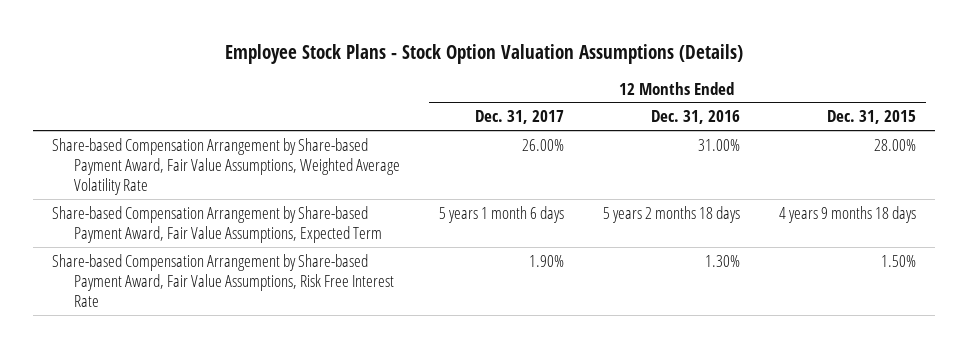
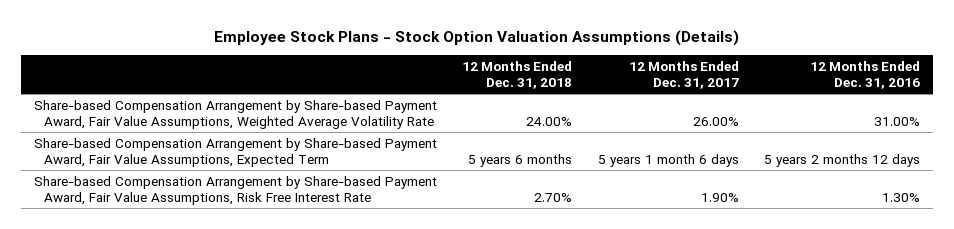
[826,110,916,125] Dec. 31, 2015 -> none
none -> [462,60,573,90] 12 Months Ended Dec. 31, 2018
[602,205,740,223] 5 years 2 months 18 days -> [764,153,921,167] 5 years 2 months 12 days

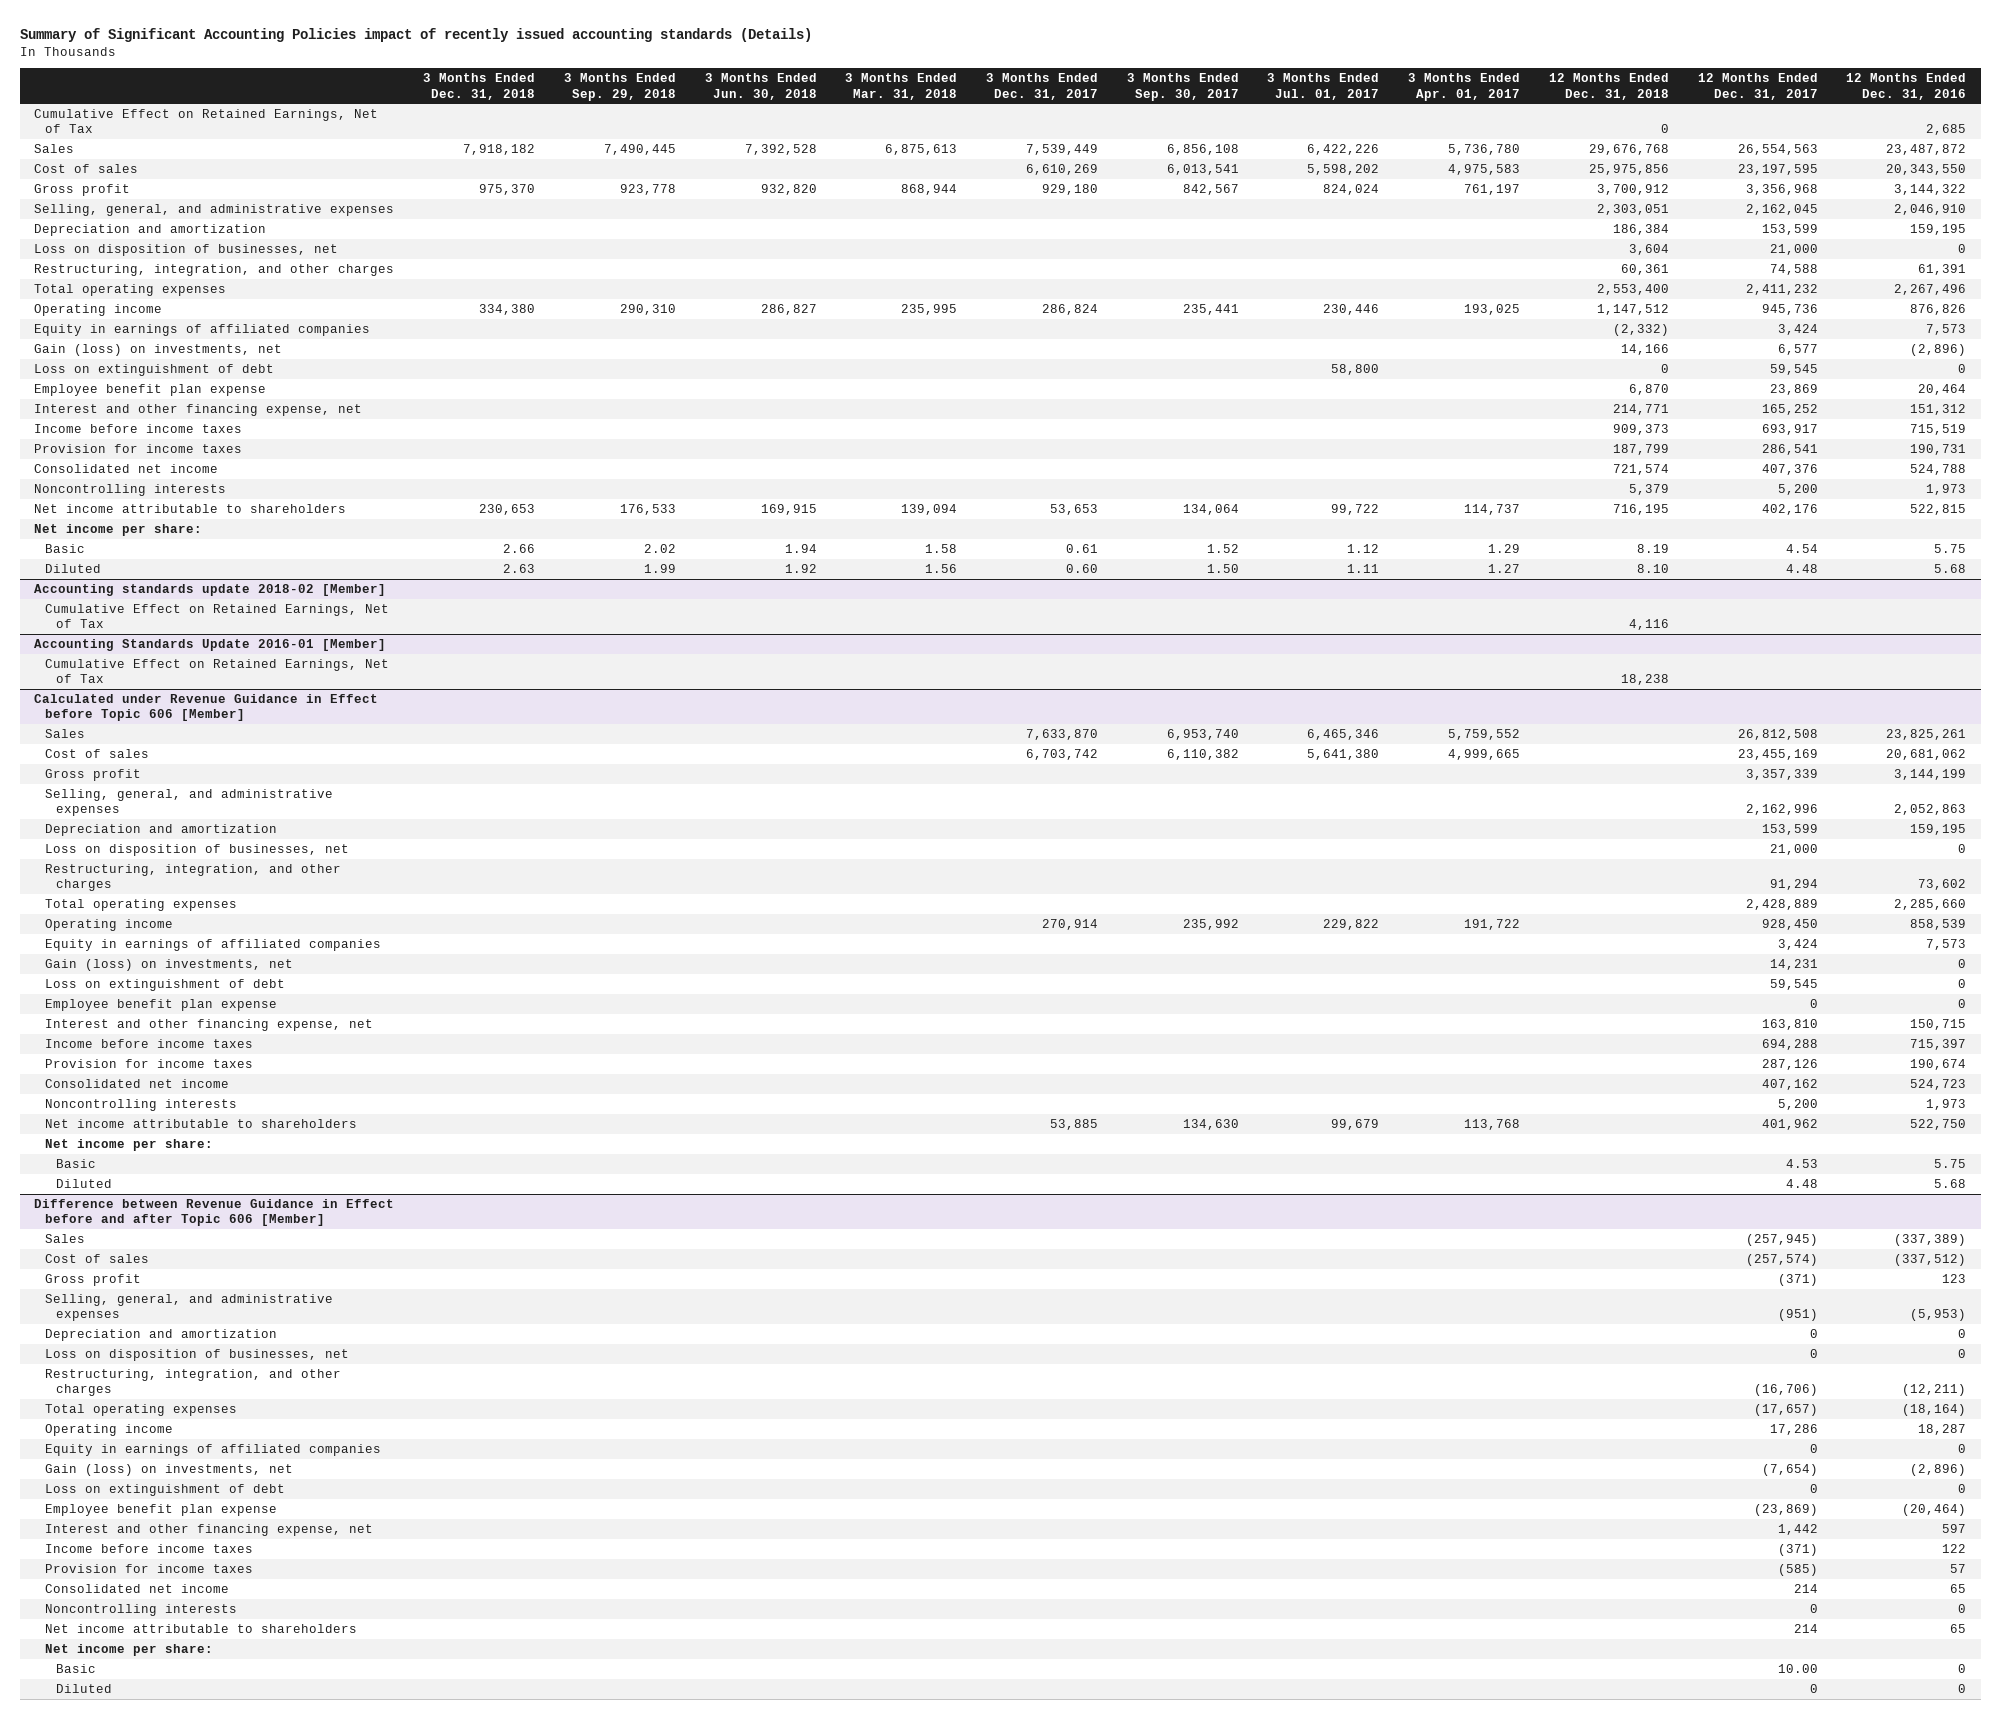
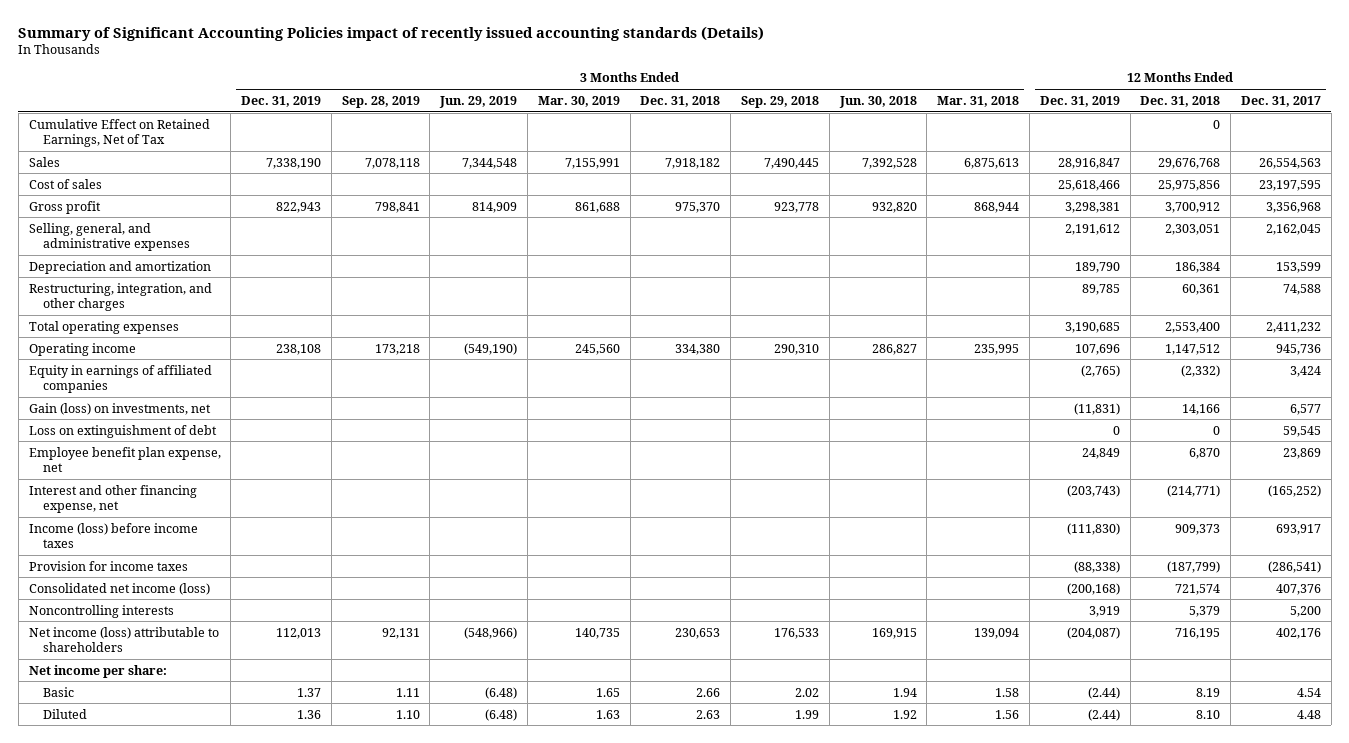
[986,73,1099,100] 3 Months Ended Dec. 31, 2017 -> none
[1126,73,1239,101] 3 Months Ended Sep. 30, 2017 -> none
[1267,73,1380,100] 3 Months Ended Jul. 01, 2017 -> none
[1408,73,1521,101] 3 Months Ended Apr. 01, 2017 -> none
[1846,73,1967,100] 12 Months Ended Dec. 31, 2016 -> none
none -> [241,95,322,107] Dec. 31, 2019
none -> [341,95,420,108] Sep. 28, 2019
none -> [439,95,518,108] Jun. 29, 2019
none -> [537,95,620,107] Mar. 30, 2019
none -> [1039,95,1120,107] Dec. 31, 2019
[34,243,339,256] Loss on disposition of businesses, net -> none
[34,383,267,396] Employee benefit plan expense -> [28,446,221,472] Employee benefit plan expense, net
[1612,403,1669,415] 214,771 -> [1167,484,1221,497] (214,771)
[1761,403,1818,415] 165,252 -> [1267,484,1321,497] (165,252)
[34,423,243,433] Income before income taxes -> [28,522,198,548] Income (loss) before income taxes
[1612,443,1669,455] 187,799 -> [1167,560,1221,573] (187,799)
[1761,443,1818,455] 286,541 -> [1267,560,1321,573] (286,541)
[34,463,219,473] Consolidated net income -> [28,582,210,595] Consolidated net income (loss)
[34,503,347,513] Net income attributable to shareholders -> [28,626,219,652] Net income (loss) attributable to shareholders
[34,583,387,596] Accounting standards update 2018-02 [Member] -> none
[45,603,390,629] Cumulative Effect on Retained Earnings, Net of Tax -> none
[34,638,387,651] Accounting Standards Update 2016-01 [Member] -> none
[45,658,390,684] Cumulative Effect on Retained Earnings, Net of Tax -> none
[34,693,379,722] Calculated under Revenue Guidance in Effect before Topic 606 [Member] -> none
[45,728,86,738] Sales -> none
[45,748,150,758] Cost of sales -> none
[45,768,142,781] Gross profit -> none
[45,788,334,817] Selling, general, and administrative expenses -> none
[45,823,278,836] Depreciation and amortization -> none
[45,843,350,856] Loss on disposition of businesses, net -> none
[45,863,342,892] Restructuring, integration, and other charges -> none
[45,898,238,911] Total operating expenses -> none
[45,918,174,931] Operating income -> none
[45,938,382,951] Equity in earnings of affiliated companies -> none
[45,958,294,971] Gain (loss) on investments, net -> none
[45,978,286,991] Loss on extinguishment of debt -> none
[45,998,278,1011] Employee benefit plan expense -> none
[45,1018,374,1031] Interest and other financing expense, net -> none
[45,1038,254,1048] Income before income taxes -> none
[45,1058,254,1068] Provision for income taxes -> none
[45,1078,230,1088] Consolidated net income -> none
[45,1098,238,1111] Noncontrolling interests -> none
[45,1118,358,1128] Net income attributable to shareholders -> none
[45,1138,214,1151] Net income per share: -> none
[56,1158,97,1168] Basic -> none
[56,1178,113,1188] Diluted -> none
[34,1198,395,1227] Difference between Revenue Guidance in Effect before and after Topic 606 [Member] -> none
[45,1233,86,1243] Sales -> none
[45,1253,150,1263] Cost of sales -> none
[45,1273,142,1286] Gross profit -> none
[45,1293,334,1322] Selling, general, and administrative expenses -> none
[45,1328,278,1341] Depreciation and amortization -> none
[45,1348,350,1361] Loss on disposition of businesses, net -> none
[45,1368,342,1397] Restructuring, integration, and other charges -> none
[45,1403,238,1416] Total operating expenses -> none
[45,1423,174,1436] Operating income -> none
[45,1443,382,1456] Equity in earnings of affiliated companies -> none
[45,1463,294,1476] Gain (loss) on investments, net -> none
[45,1483,286,1496] Loss on extinguishment of debt -> none
[45,1503,278,1516] Employee benefit plan expense -> none
[45,1523,374,1536] Interest and other financing expense, net -> none
[45,1543,254,1553] Income before income taxes -> none
[45,1563,254,1573] Provision for income taxes -> none
[45,1583,230,1593] Consolidated net income -> none
[45,1603,238,1616] Noncontrolling interests -> none
[45,1623,358,1633] Net income attributable to shareholders -> none
[45,1643,214,1656] Net income per share: -> none
[56,1663,97,1673] Basic -> none
[56,1683,113,1693] Diluted -> none

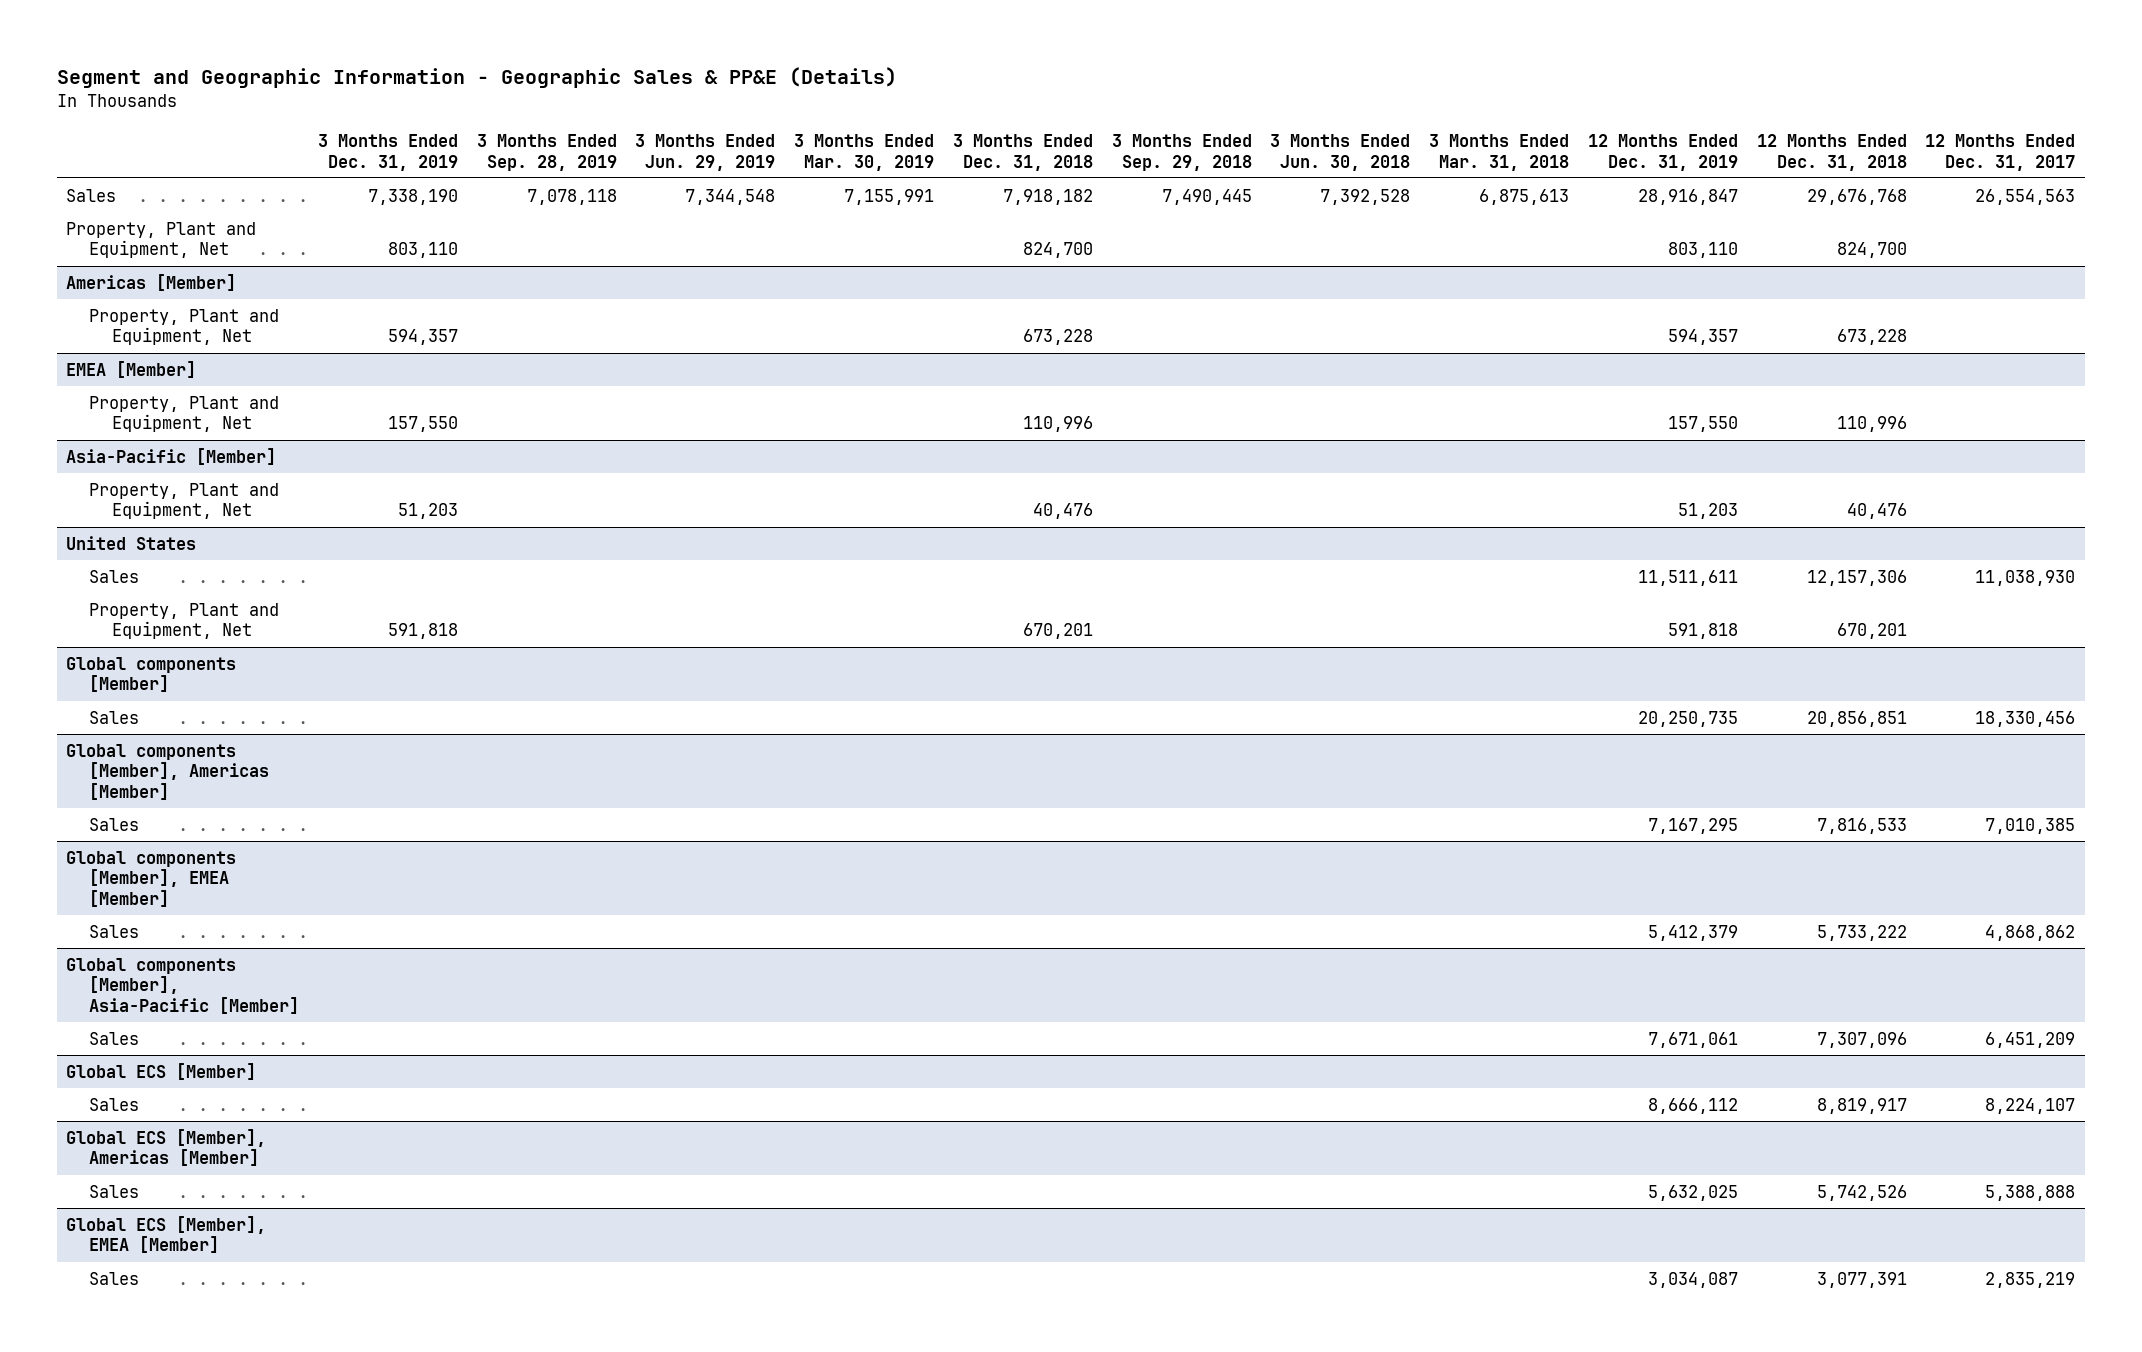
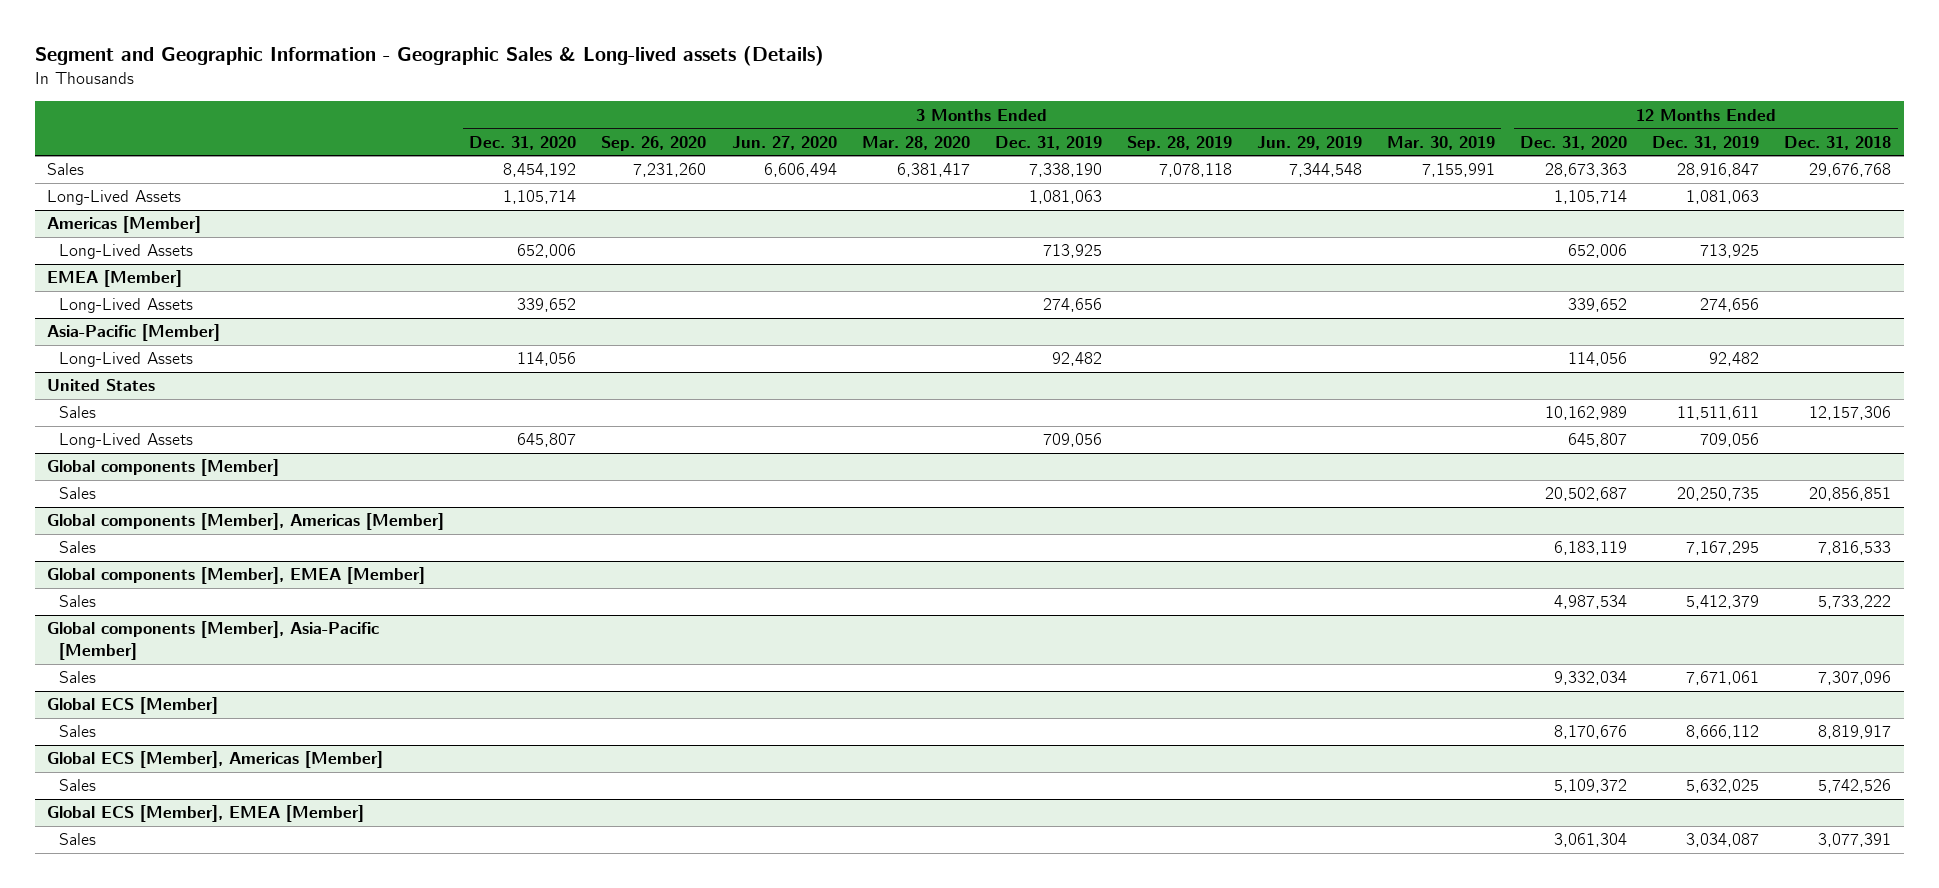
[56,66,897,88] Segment and Geographic Information - Geographic Sales & PP&E (Details) -> [34,46,824,67] Segment and Geographic Information - Geographic Sales & Long-lived assets (Details)
[952,134,1093,171] 3 Months Ended Dec. 31, 2018 -> none
[1111,134,1252,171] 3 Months Ended Sep. 29, 2018 -> none
[1270,134,1411,171] 3 Months Ended Jun. 30, 2018 -> none
[1429,134,1570,171] 3 Months Ended Mar. 31, 2018 -> none
[1925,134,2076,171] 12 Months Ended Dec. 31, 2017 -> none
none -> [469,135,577,150] Dec. 31, 2020
none -> [601,135,707,151] Sep. 26, 2020
none -> [731,135,837,150] Jun. 27, 2020
none -> [861,135,970,150] Mar. 28, 2020
none -> [1520,135,1628,150] Dec. 31, 2020
[66,221,257,259] Property, Plant and Equipment, Net -> none
none -> [47,190,182,206] Long-Lived Assets
[89,308,280,346] Property, Plant and Equipment, Net -> none
none -> [59,244,194,260] Long-Lived Assets
[89,395,280,433] Property, Plant and Equipment, Net -> none
none -> [59,298,194,314] Long-Lived Assets
[89,482,280,520] Property, Plant and Equipment, Net -> none
none -> [59,352,194,368] Long-Lived Assets
[89,602,280,640] Property, Plant and Equipment, Net -> none
none -> [59,433,194,449] Long-Lived Assets

